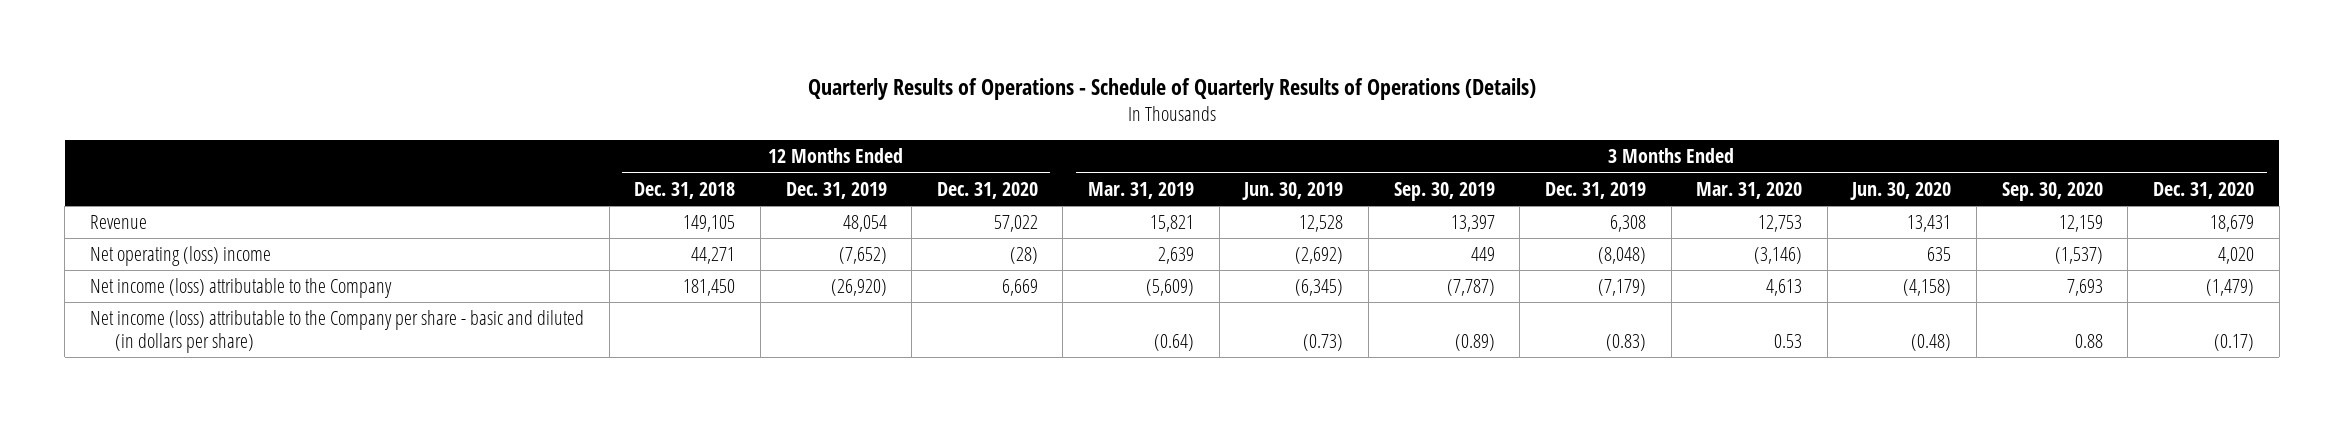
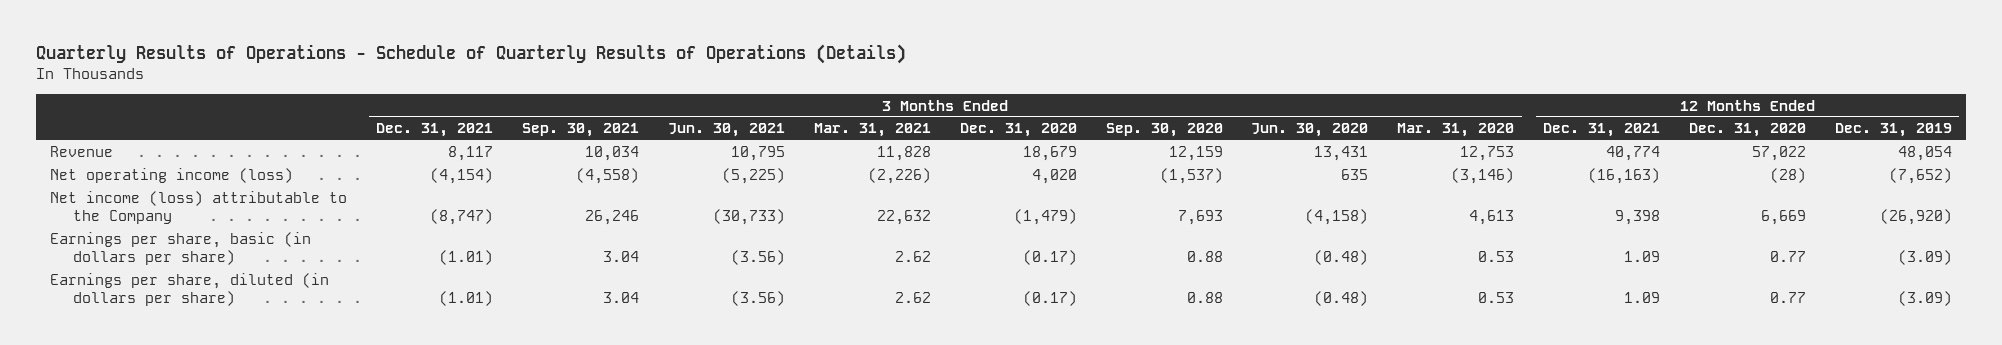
[634,181,736,199] Dec. 31, 2018 -> none
[1088,181,1195,199] Mar. 31, 2019 -> none
[1242,181,1344,200] Jun. 30, 2019 -> none
[1393,181,1495,201] Sep. 30, 2019 -> none
[1544,181,1646,199] Dec. 31, 2019 -> none
none -> [375,123,493,138] Dec. 31, 2021
none -> [521,123,639,138] Sep. 30, 2021
none -> [667,123,785,138] Jun. 30, 2021
none -> [813,123,931,138] Mar. 31, 2021
none -> [1543,123,1661,138] Dec. 31, 2021
[89,246,271,267] Net operating (loss) income -> [50,167,294,183] Net operating income (loss)
[89,310,584,353] Net income (loss) attributable to the Company per share - basic and diluted (in dollars per share) -> none
none -> [50,231,312,265] Earnings per share, basic (in dollars per share)
none -> [50,272,330,306] Earnings per share, diluted (in dollars per share)

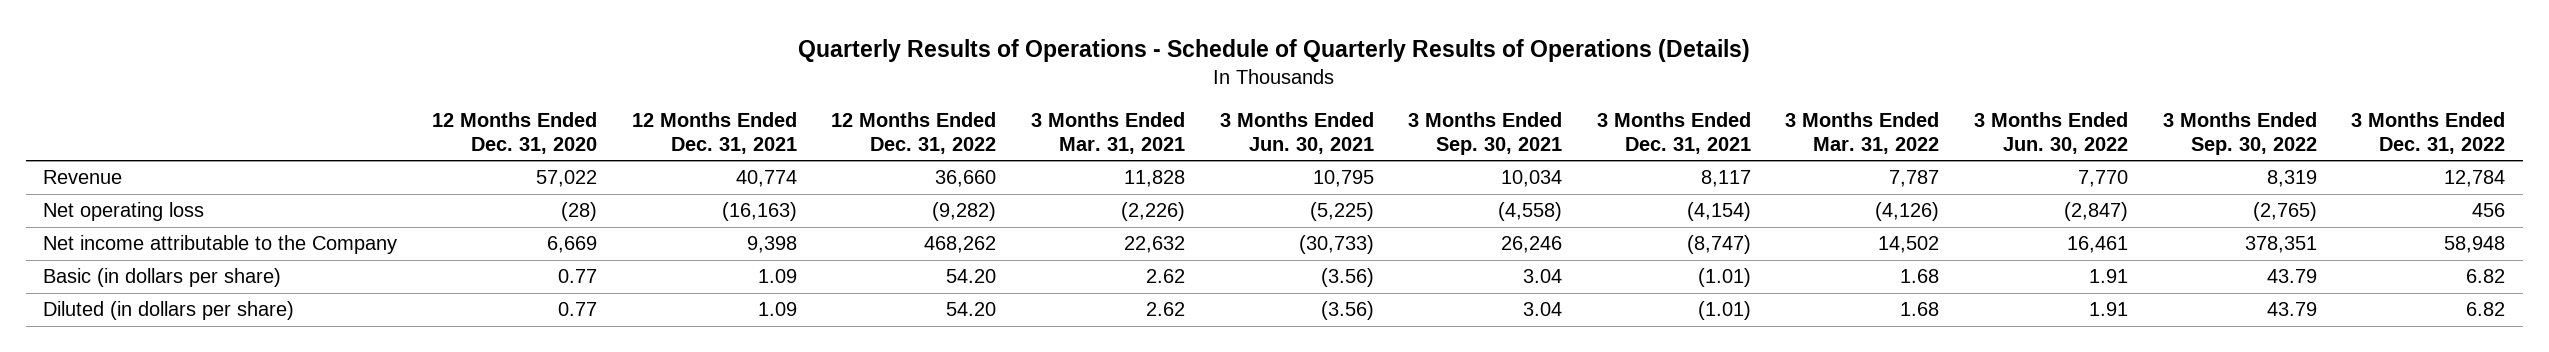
[959,123,1077,138] Dec. 31, 2020 -> none
[1105,123,1223,138] Sep. 30, 2020 -> none
[1251,123,1369,138] Jun. 30, 2020 -> none
[1397,123,1515,138] Mar. 31, 2020 -> none
[1835,123,1953,138] Dec. 31, 2019 -> none
none -> [831,111,997,154] 12 Months Ended Dec. 31, 2022
none -> [1785,111,1940,154] 3 Months Ended Mar. 31, 2022
none -> [1974,111,2129,154] 3 Months Ended Jun. 30, 2022
none -> [2162,111,2317,155] 3 Months Ended Sep. 30, 2022
none -> [2351,111,2506,154] 3 Months Ended Dec. 31, 2022
[50,167,294,183] Net operating income (loss) -> [43,202,205,222] Net operating loss
[50,190,348,224] Net income (loss) attributable to the Company -> [43,235,398,255] Net income attributable to the Company
[50,231,312,265] Earnings per share, basic (in dollars per share) -> [43,268,282,288] Basic (in dollars per share)
[50,272,330,306] Earnings per share, diluted (in dollars per share) -> [43,301,295,321] Diluted (in dollars per share)

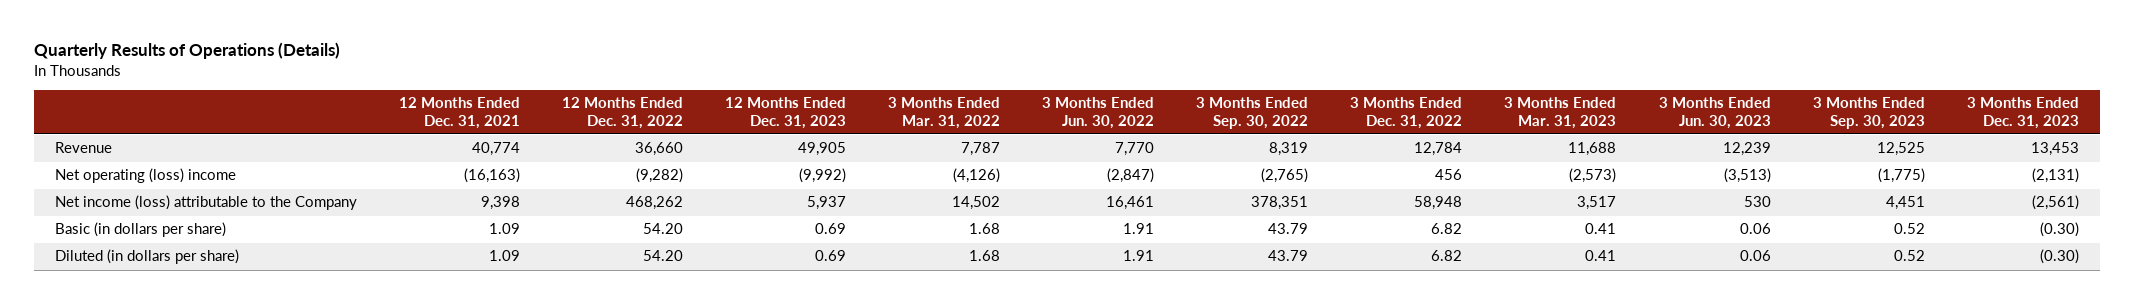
[798,38,1751,62] Quarterly Results of Operations - Schedule of Quarterly Results of Operations (Details) -> [33,42,340,60] Quarterly Results of Operations (Details)
[431,111,597,154] 12 Months Ended Dec. 31, 2020 -> none
[1030,111,1185,154] 3 Months Ended Mar. 31, 2021 -> none
[1219,111,1374,154] 3 Months Ended Jun. 30, 2021 -> none
[1408,111,1563,155] 3 Months Ended Sep. 30, 2021 -> none
[1596,111,1751,154] 3 Months Ended Dec. 31, 2021 -> none
none -> [725,97,847,129] 12 Months Ended Dec. 31, 2023
none -> [1504,97,1617,129] 3 Months Ended Mar. 31, 2023
none -> [1658,97,1771,129] 3 Months Ended Jun. 30, 2023
none -> [1812,97,1925,129] 3 Months Ended Sep. 30, 2023
none -> [1966,97,2079,129] 3 Months Ended Dec. 31, 2023
[43,202,205,222] Net operating loss -> [54,168,236,184] Net operating (loss) income
[43,235,398,255] Net income attributable to the Company -> [54,195,357,211] Net income (loss) attributable to the Company

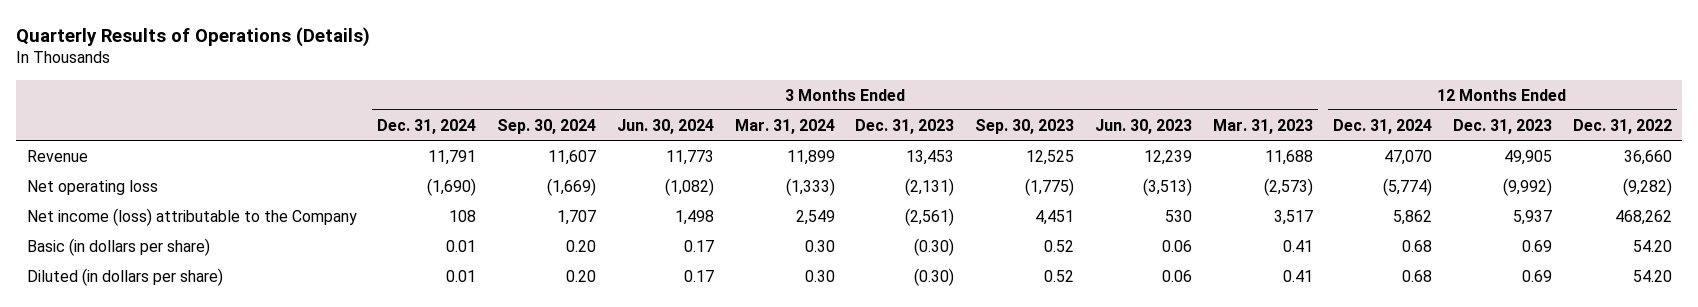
[398,97,520,129] 12 Months Ended Dec. 31, 2021 -> none
[888,97,1001,129] 3 Months Ended Mar. 31, 2022 -> none
[1042,97,1155,129] 3 Months Ended Jun. 30, 2022 -> none
[1196,97,1309,129] 3 Months Ended Sep. 30, 2022 -> none
[1350,97,1463,129] 3 Months Ended Dec. 31, 2022 -> none
none -> [377,118,477,134] Dec. 31, 2024
none -> [497,118,597,134] Sep. 30, 2024
none -> [616,118,714,134] Jun. 30, 2024
none -> [734,118,835,134] Mar. 31, 2024
none -> [1333,118,1433,134] Dec. 31, 2024
[54,168,236,184] Net operating (loss) income -> [26,179,158,195] Net operating loss

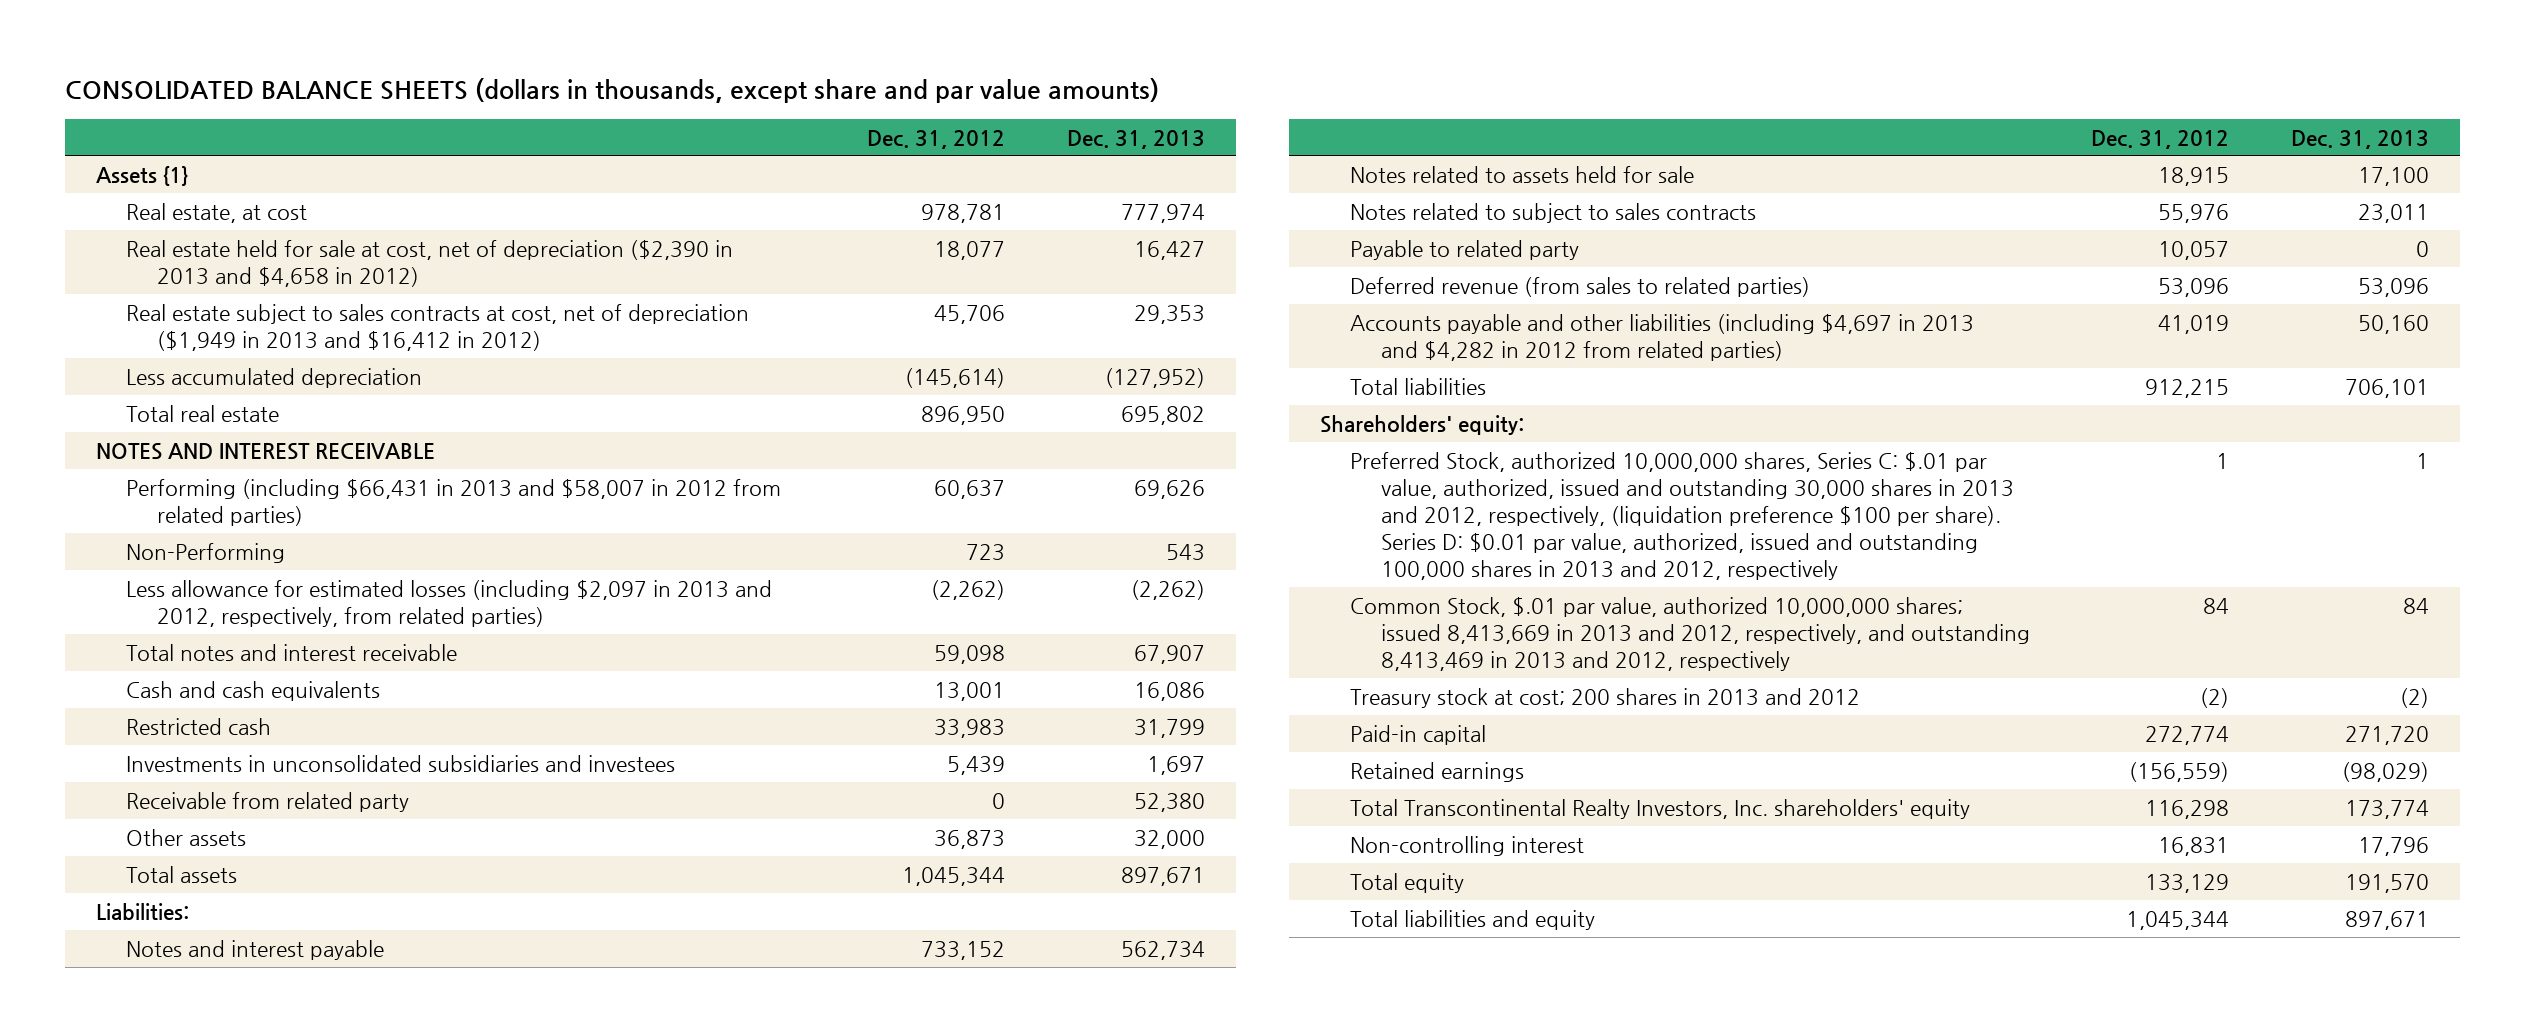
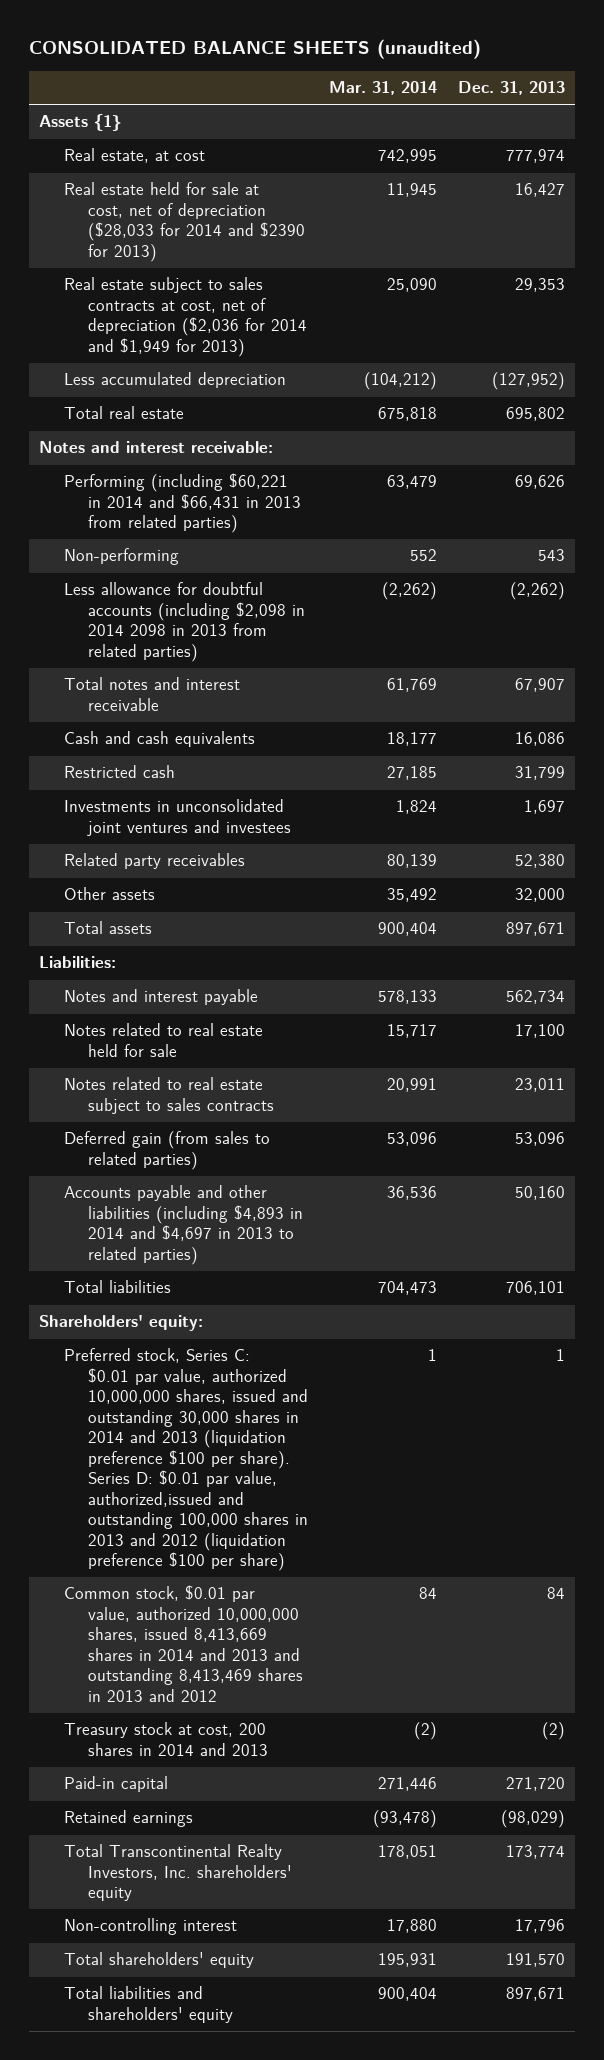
[64,77,1159,103] CONSOLIDATED BALANCE SHEETS (dollars in thousands, except share and par value amounts) -> [29,39,482,60] CONSOLIDATED BALANCE SHEETS (unaudited)
[867,129,1006,149] Dec. 31, 2012 -> none
none -> [328,81,437,96] Mar. 31, 2014
[126,239,734,287] Real estate held for sale at cost, net of depreciation ($2,390 in 2013 and $4,658 in 2012) -> [63,182,306,262] Real estate held for sale at cost, net of depreciation ($28,033 for 2014 and $2390 for 2013)
[126,303,750,351] Real estate subject to sales contracts at cost, net of depreciation ($1,949 in 2013 and $16,412 in 2012) -> [63,277,308,357] Real estate subject to sales contracts at cost, net of depreciation ($2,036 for 2014 and $1,949 for 2013)
[95,442,435,460] NOTES AND INTEREST RECEIVABLE -> [39,441,274,454] Notes and interest receivable:
[126,478,782,526] Performing (including $66,431 in 2013 and $58,007 in 2012 from related parties) -> [63,473,302,534] Performing (including $60,221 in 2014 and $66,431 in 2013 from related parties)
[126,542,286,563] Non-Performing -> [63,548,179,566] Non-performing
[126,579,773,627] Less allowance for estimated losses (including $2,097 in 2013 and 2012, respectively, from related parties) -> [63,582,306,662] Less allowance for doubtful accounts (including $2,098 in 2014 2098 in 2013 from related parties)
[126,754,676,772] Investments in unconsolidated subsidiaries and investees -> [63,799,292,836] Investments in unconsolidated joint ventures and investees
[126,791,410,812] Receivable from related party -> [63,853,245,870] Related party receivables
[1350,239,1580,260] Payable to related party -> none
[1350,165,1695,183] Notes related to assets held for sale -> [63,1023,263,1057] Notes related to real estate held for sale
[1350,202,1757,223] Notes related to subject to sales contracts -> [63,1077,275,1114] Notes related to real estate subject to sales contracts
[1350,276,1811,297] Deferred revenue (from sales to related parties) -> [63,1131,270,1170] Deferred gain (from sales to related parties)
[1350,313,1975,361] Accounts payable and other liabilities (including $4,697 in 2013 and $4,282 in 2012 from related parties) -> [63,1185,304,1265] Accounts payable and other liabilities (including $4,893 in 2014 and $4,697 in 2013 to related parties)
[1350,451,2014,581] Preferred Stock, authorized 10,000,000 shares, Series C: $.01 par value, authorized, issued and outstanding 30,000 shares in 2013 and 2012, respectively, (liquidation preference $100 per share). Series D: $0.01 par value, authorized, issued and outstanding 100,000 shares in 2013 and 2012, respectively -> [63,1348,309,1572] Preferred stock, Series C: $0.01 par value, authorized 10,000,000 shares, issued and outstanding 30,000 shares in 2014 and 2013 (liquidation preference $100 per share). Series D: $0.01 par value, authorized,issued and outstanding 100,000 shares in 2013 and 2012 (liquidation preference $100 per share)
[1350,596,2030,672] Common Stock, $.01 par value, authorized 10,000,000 shares; issued 8,413,669 in 2013 and 2012, respectively, and outstanding 8,413,469 in 2013 and 2012, respectively -> [63,1585,304,1702] Common stock, $0.01 par value, authorized 10,000,000 shares, issued 8,413,669 shares in 2014 and 2013 and outstanding 8,413,469 shares in 2013 and 2012
[1350,687,1861,708] Treasury stock at cost; 200 shares in 2013 and 2012 -> [63,1722,269,1756] Treasury stock at cost, 200 shares in 2014 and 2013
[1350,872,1465,893] Total equity -> [63,1952,254,1969] Total shareholders' equity
[1350,909,1596,930] Total liabilities and equity -> [63,1986,234,2023] Total liabilities and shareholders' equity

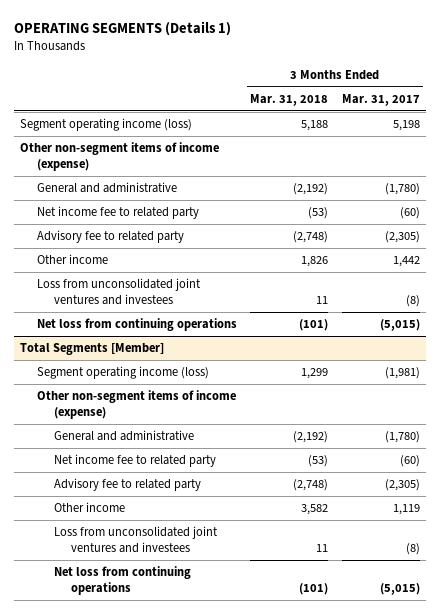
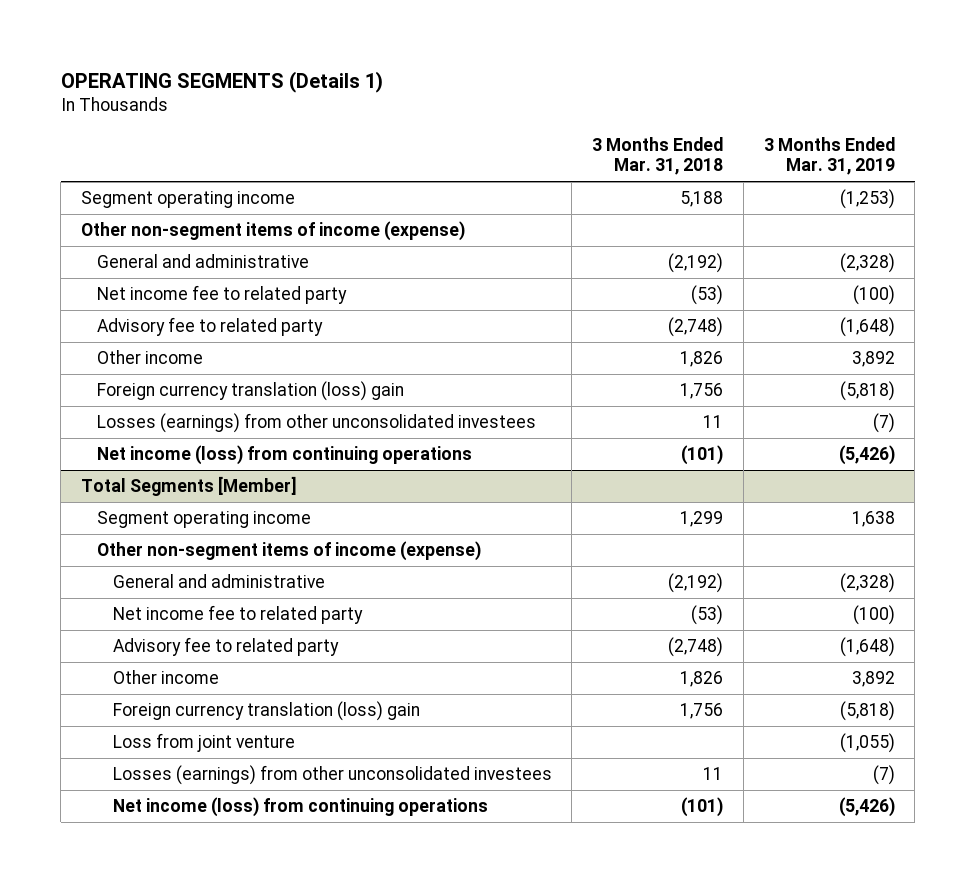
[341,94,420,107] Mar. 31, 2017 -> none
none -> [763,136,895,176] 3 Months Ended Mar. 31, 2019
[20,118,193,132] Segment operating income (loss) -> [80,191,295,209] Segment operating income
none -> [96,381,404,402] Foreign currency translation (loss) gain
[37,278,202,306] Loss from unconsolidated joint ventures and investees -> [96,413,536,434] Losses (earnings) from other unconsolidated investees
[37,318,238,332] Net loss from continuing operations -> [96,445,472,466] Net income (loss) from continuing operations
[37,366,210,380] Segment operating income (loss) -> [96,511,311,529] Segment operating income
[301,504,329,516] 3,582 -> [680,671,724,688] 1,826
none -> [112,701,420,722] Foreign currency translation (loss) gain
none -> [112,733,295,753] Loss from joint venture
[53,526,218,554] Loss from unconsolidated joint ventures and investees -> [112,765,552,786] Losses (earnings) from other unconsolidated investees
[53,566,191,596] Net loss from continuing operations -> [112,797,488,818] Net income (loss) from continuing operations

